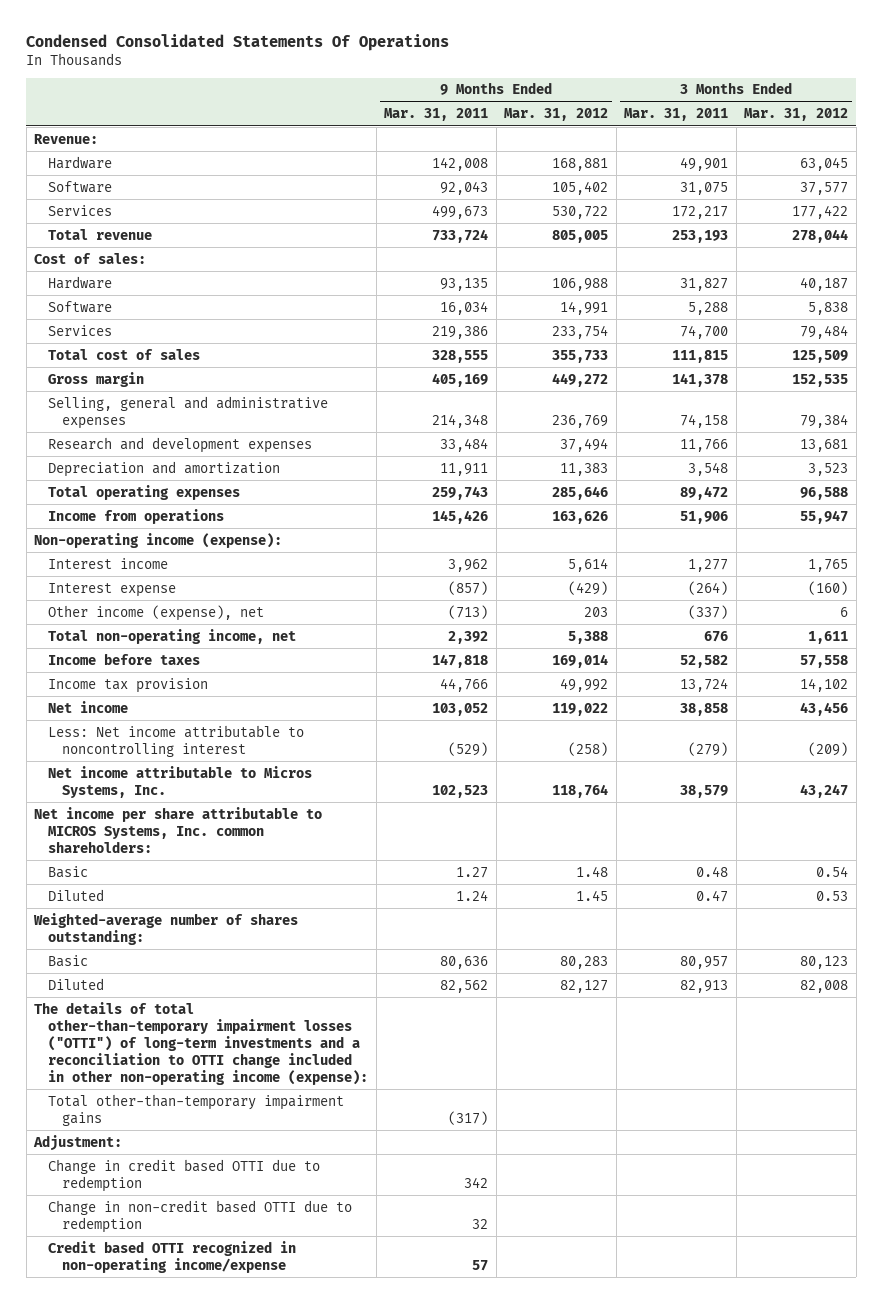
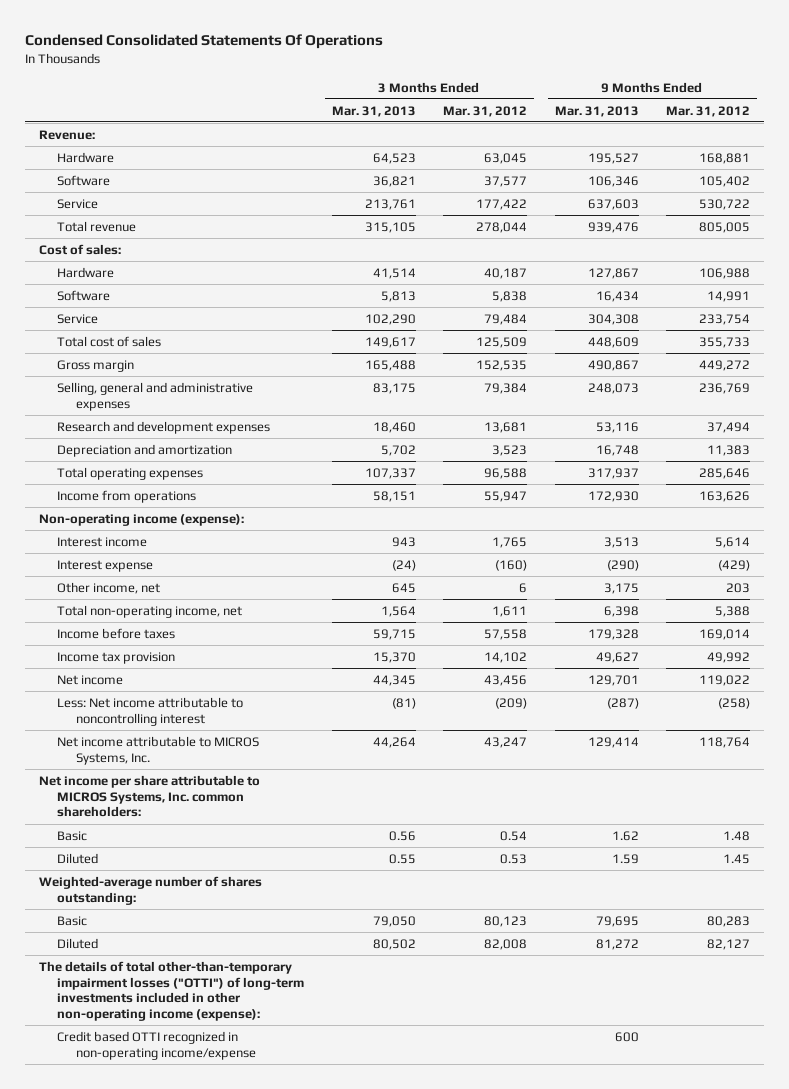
[384,108,489,122] Mar. 31, 2011 -> none
[624,108,729,122] Mar. 31, 2011 -> none
none -> [331,105,416,117] Mar. 31, 2013
none -> [554,105,639,117] Mar. 31, 2013
[48,204,113,216] Services -> [57,198,99,209] Service
[48,324,113,336] Services -> [57,313,99,324] Service
[48,604,265,621] Other income (expense), net -> [57,581,161,594] Other income, net
[48,765,313,798] Net income attributable to Micros Systems, Inc. -> [57,735,260,765] Net income attributable to MICROS Systems, Inc.
[48,1093,345,1126] Total other-than-temporary impairment gains -> none
[33,1134,123,1151] Adjustment: -> none
[48,1158,321,1192] Change in credit based OTTI due to redemption -> none
[48,1199,353,1233] Change in non-credit based OTTI due to redemption -> none
[34,1001,369,1085] The details of total other-than-temporary impairment losses ("OTTI") of long-term investments and a reconciliation to OTTI change included in other non-operating income (expense): -> [38,960,305,1022] The details of total other-than-temporary impairment losses ("OTTI") of long-term investments included in other non-operating income (expense):

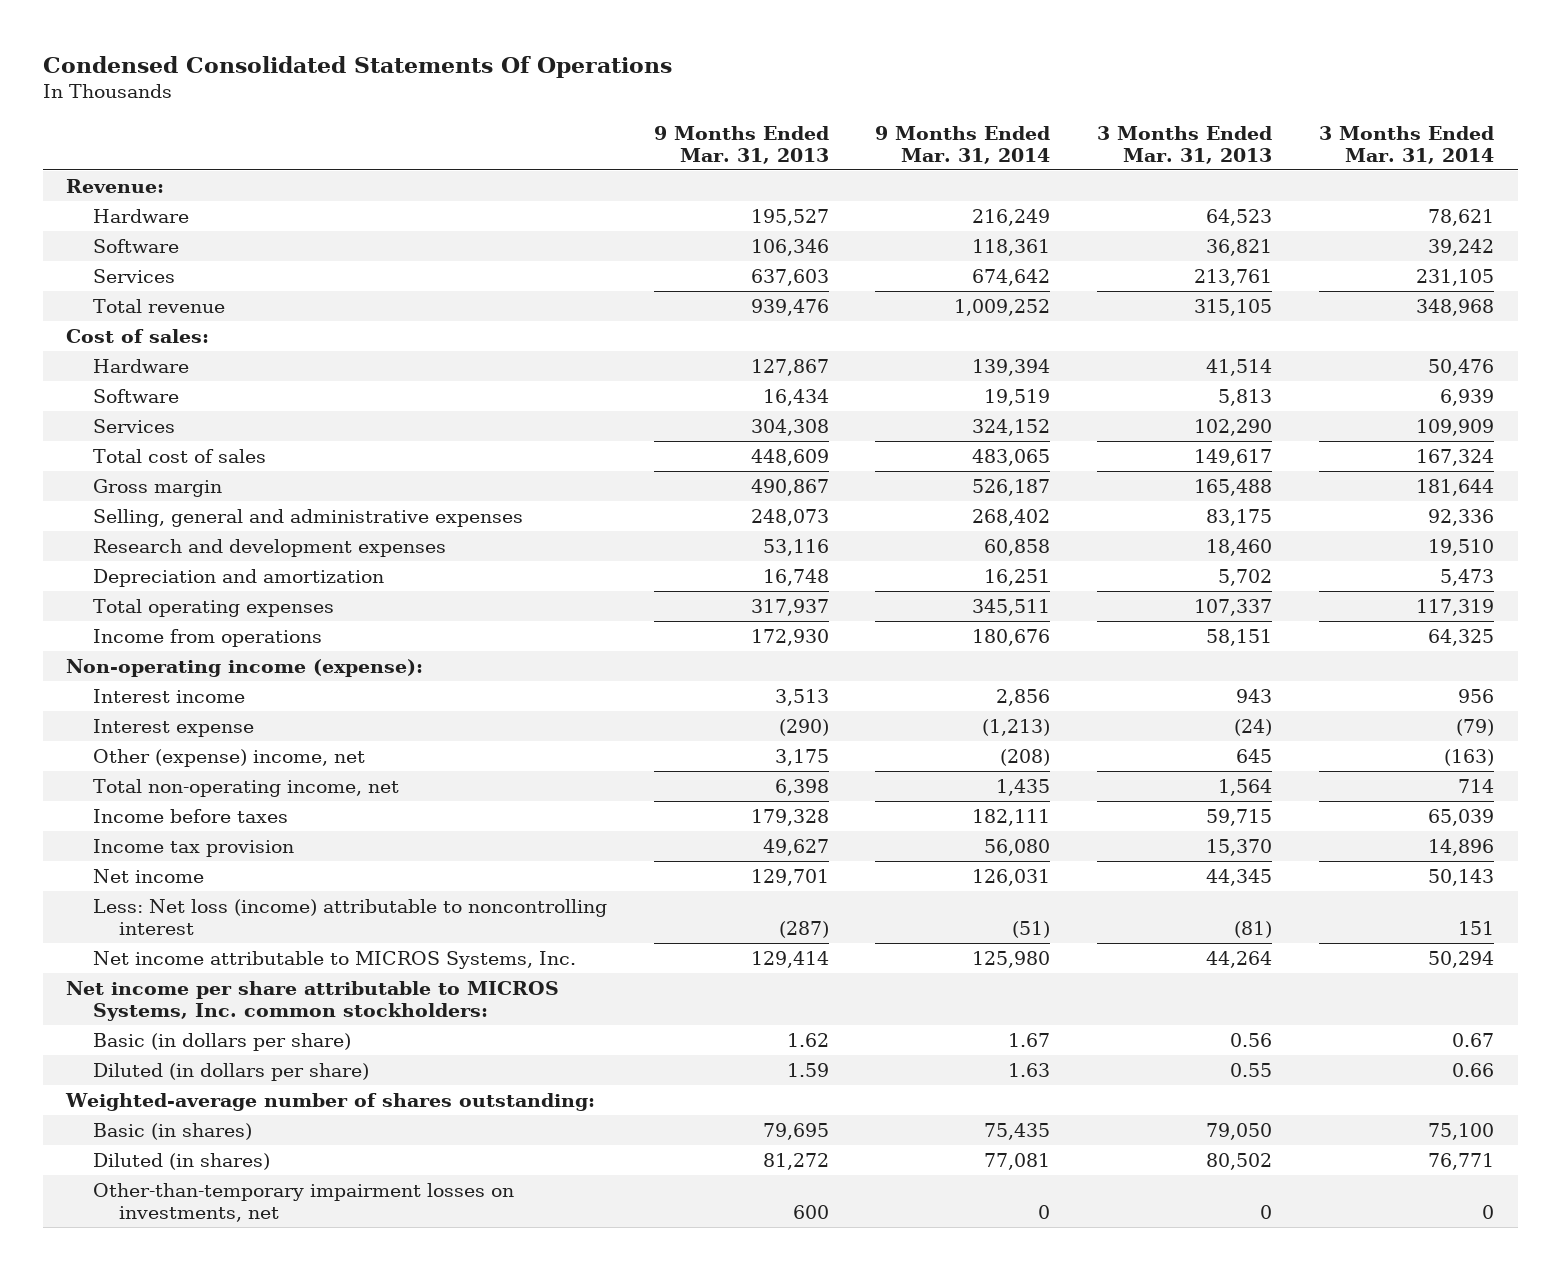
[443,105,528,117] Mar. 31, 2012 -> none
[666,105,751,117] Mar. 31, 2012 -> none
none -> [875,125,1051,164] 9 Months Ended Mar. 31, 2014
none -> [1319,125,1495,164] 3 Months Ended Mar. 31, 2014
[57,198,99,209] Service -> [92,269,175,284] Services
[57,313,99,324] Service -> [92,419,175,434] Services
[57,581,161,594] Other income, net -> [92,749,365,768] Other (expense) income, net
[57,696,244,726] Less: Net income attributable to noncontrolling interest -> [92,899,607,936] Less: Net loss (income) attributable to noncontrolling interest
[38,774,260,818] Net income per share attributable to MICROS Systems, Inc. common shareholders: -> [66,981,560,1022] Net income per share attributable to MICROS Systems, Inc. common stockholders:
[57,830,88,841] Basic -> [92,1033,351,1052] Basic (in dollars per share)
[57,852,99,864] Diluted -> [92,1063,369,1082] Diluted (in dollars per share)
[38,960,305,1022] The details of total other-than-temporary impairment losses ("OTTI") of long-term investments included in other non-operating income (expense): -> none
[57,1030,256,1060] Credit based OTTI recognized in non-operating income/expense -> none
[57,915,88,926] Basic -> [92,1123,252,1141] Basic (in shares)
[57,937,99,949] Diluted -> [92,1153,270,1171] Diluted (in shares)
none -> [92,1183,514,1223] Other-than-temporary impairment losses on investments, net

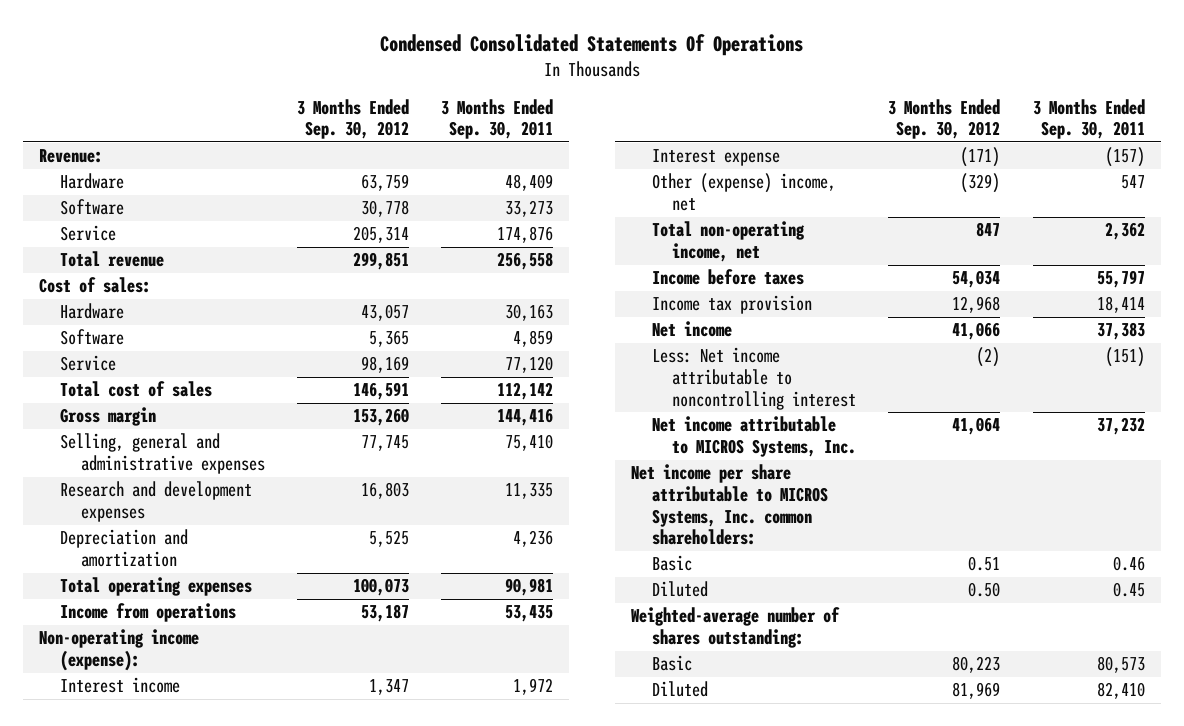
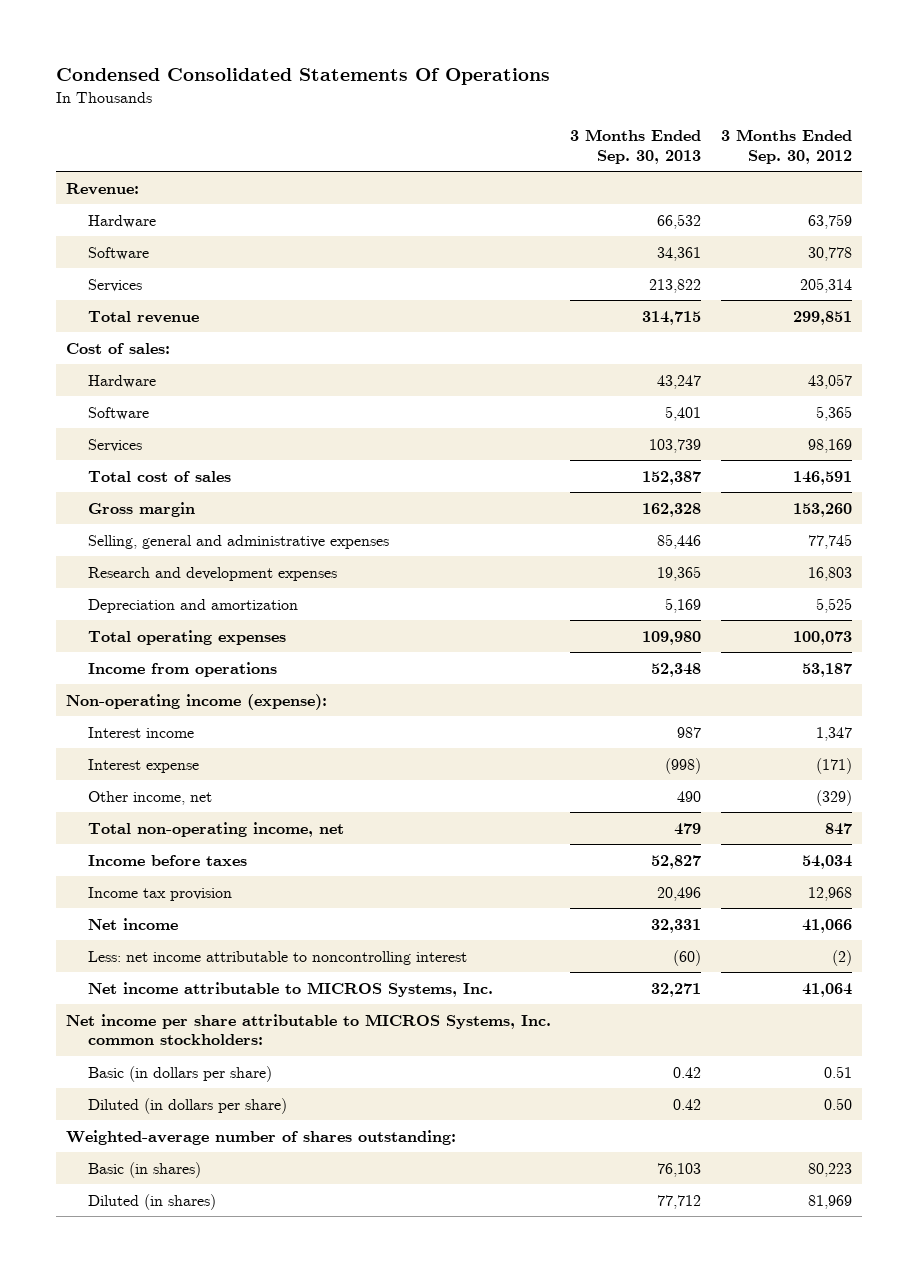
[440,98,553,140] 3 Months Ended Sep. 30, 2011 -> none
none -> [570,128,702,164] 3 Months Ended Sep. 30, 2013
[59,225,116,242] Service -> [87,278,142,292] Services
[59,355,116,372] Service -> [87,438,142,452] Services
[651,173,836,211] Other (expense) income, net -> [87,790,212,805] Other income, net
[651,347,857,410] Less: Net income attributable to noncontrolling interest -> [87,950,467,965] Less: net income attributable to noncontrolling interest
[630,464,828,546] Net income per share attributable to MICROS Systems, Inc. common shareholders: -> [65,1013,551,1046] Net income per share attributable to MICROS Systems, Inc. common stockholders:
[651,555,692,572] Basic -> [87,1065,272,1082] Basic (in dollars per share)
[651,581,708,598] Diluted -> [87,1097,287,1114] Diluted (in dollars per share)
[651,655,692,672] Basic -> [87,1161,201,1178] Basic (in shares)
[651,681,708,698] Diluted -> [87,1193,216,1210] Diluted (in shares)

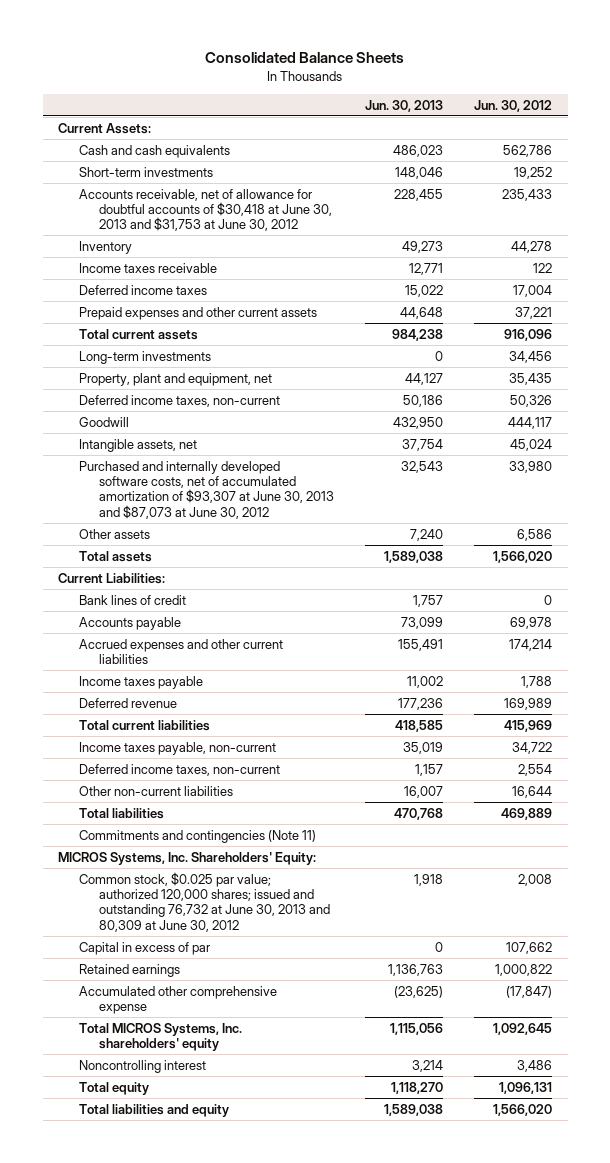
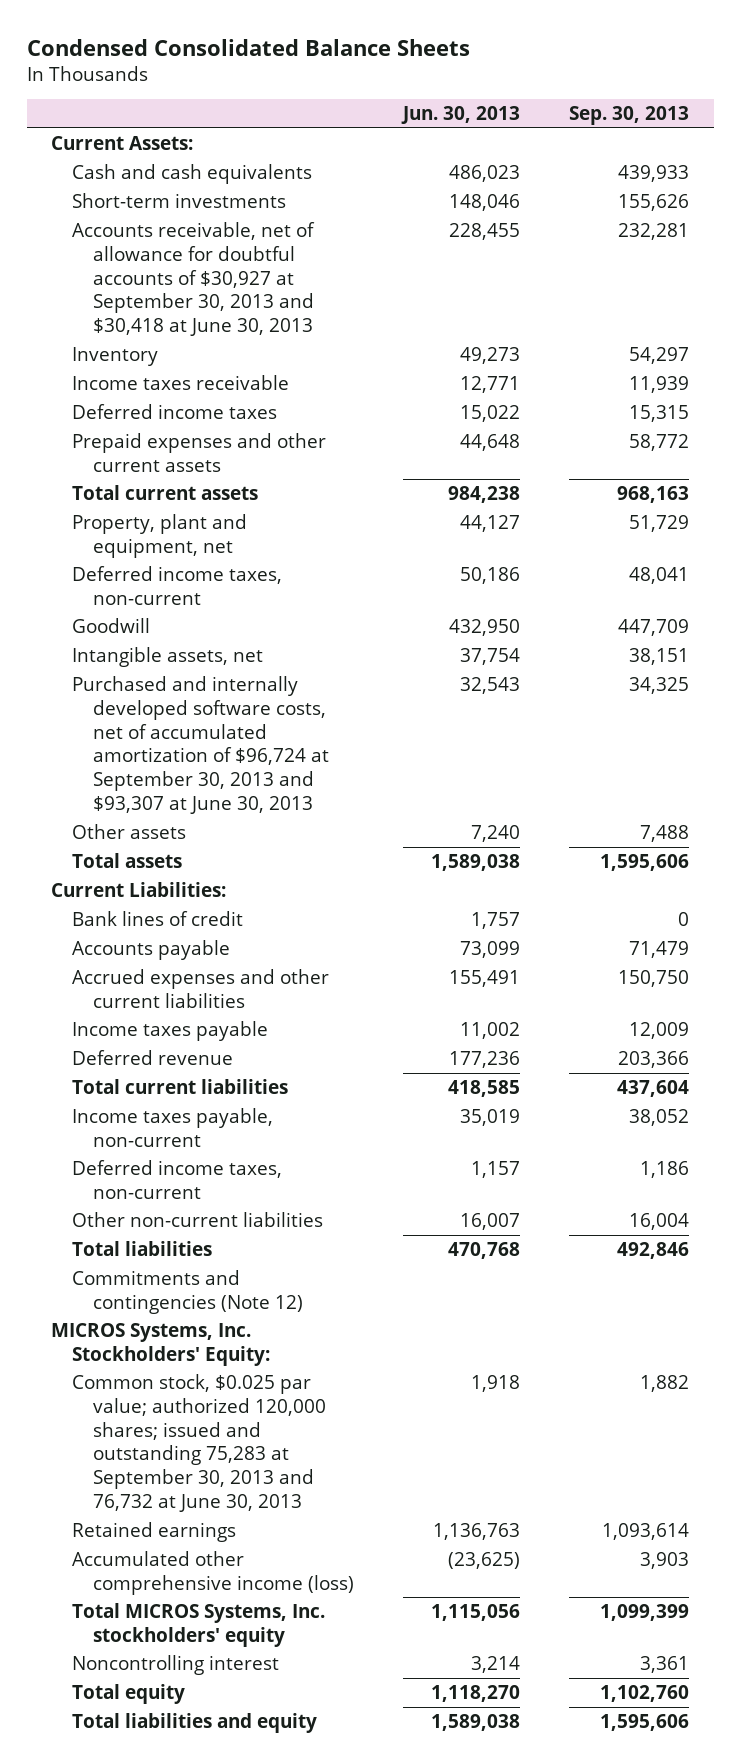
[205,52,405,64] Consolidated Balance Sheets -> [26,38,470,56] Condensed Consolidated Balance Sheets
[474,99,553,112] Jun. 30, 2012 -> none
none -> [569,106,690,126] Sep. 30, 2013
[78,188,333,232] Accounts receivable, net of allowance for doubtful accounts of $30,418 at June 30, 2013 and $31,753 at June 30, 2012 -> [72,221,316,337] Accounts receivable, net of allowance for doubtful accounts of $30,927 at September 30, 2013 and $30,418 at June 30, 2013
[78,350,211,364] Long-term investments -> none
[78,460,335,519] Purchased and internally developed software costs, net of accumulated amortization of $93,307 at June 30, 2013 and $87,073 at June 30, 2012 -> [72,675,330,815] Purchased and internally developed software costs, net of accumulated amortization of $96,724 at September 30, 2013 and $93,307 at June 30, 2013
[78,941,210,955] Capital in excess of par -> none
[78,829,316,843] Commitments and contingencies (Note 11) -> [72,1269,304,1314] Commitments and contingencies (Note 12)
[58,851,317,865] MICROS Systems, Inc. Shareholders' Equity: -> [51,1322,271,1366] MICROS Systems, Inc. Stockholders' Equity:
[78,871,331,932] Common stock, $0.025 par value; authorized 120,000 shares; issued and outstanding 76,732 at June 30, 2013 and 80,309 at June 30, 2012 -> [72,1373,327,1513] Common stock, $0.025 par value; authorized 120,000 shares; issued and outstanding 75,283 at September 30, 2013 and 76,732 at June 30, 2013
[78,985,277,1014] Accumulated other comprehensive expense -> [72,1550,355,1595] Accumulated other comprehensive income (loss)
[78,1022,242,1051] Total MICROS Systems, Inc. shareholders' equity -> [72,1602,326,1647] Total MICROS Systems, Inc. stockholders' equity

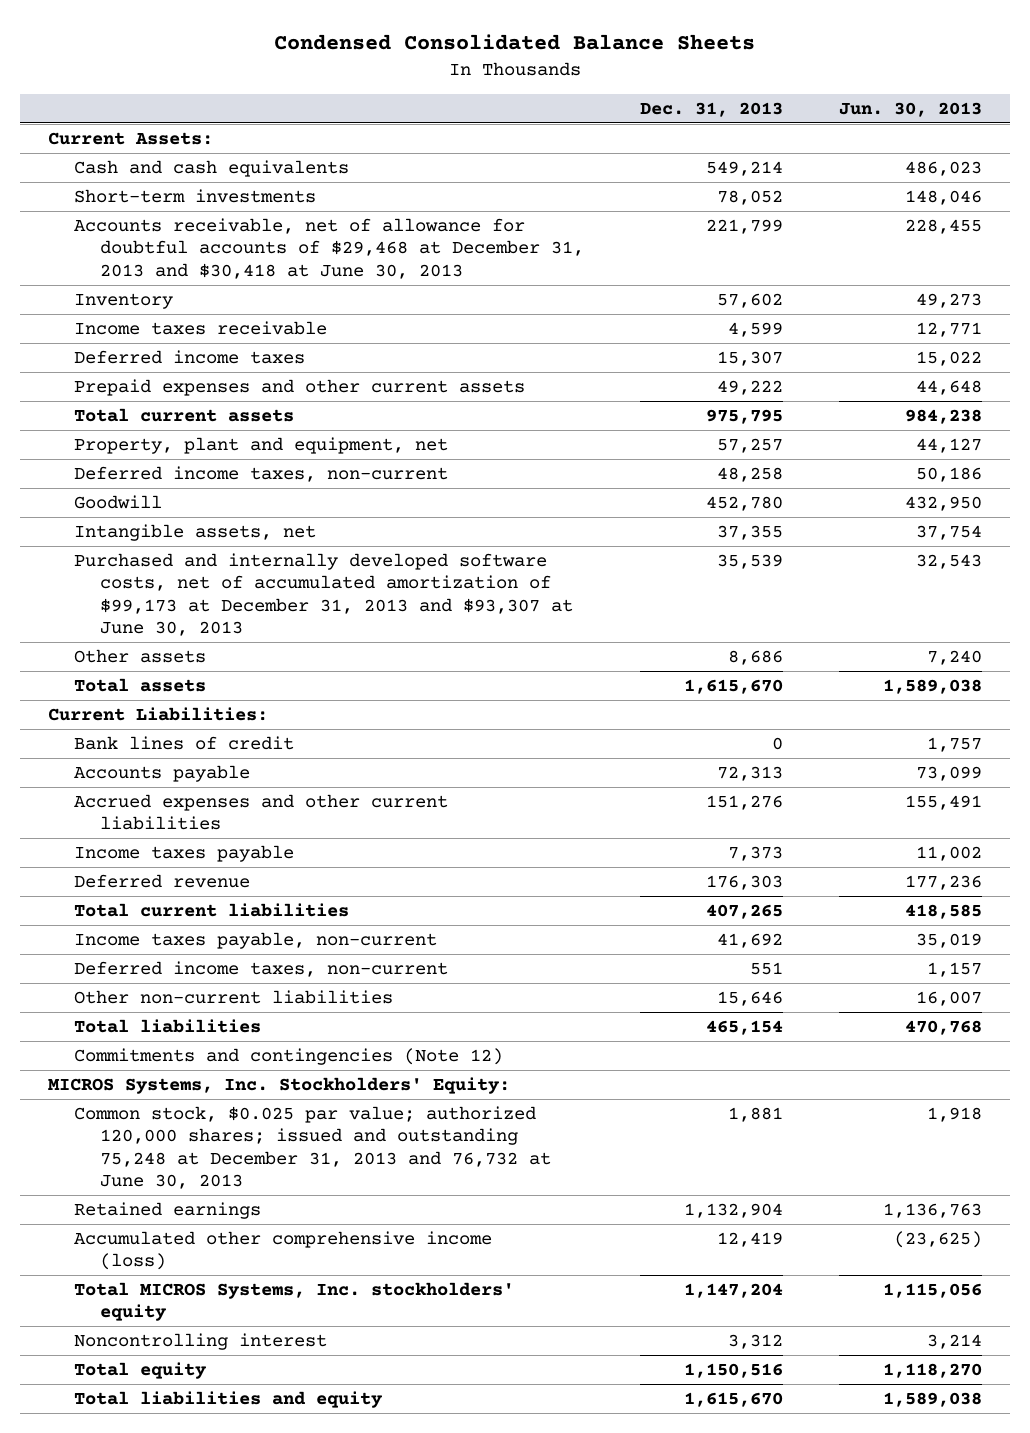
[569,106,690,126] Sep. 30, 2013 -> none
none -> [639,101,783,117] Dec. 31, 2013
[72,221,316,337] Accounts receivable, net of allowance for doubtful accounts of $30,927 at September 30, 2013 and $30,418 at June 30, 2013 -> [73,218,584,279] Accounts receivable, net of allowance for doubtful accounts of $29,468 at December 31, 2013 and $30,418 at June 30, 2013
[72,675,330,815] Purchased and internally developed software costs, net of accumulated amortization of $96,724 at September 30, 2013 and $93,307 at June 30, 2013 -> [73,553,573,636] Purchased and internally developed software costs, net of accumulated amortization of $99,173 at December 31, 2013 and $93,307 at June 30, 2013
[72,1373,327,1513] Common stock, $0.025 par value; authorized 120,000 shares; issued and outstanding 75,283 at September 30, 2013 and 76,732 at June 30, 2013 -> [73,1106,551,1189] Common stock, $0.025 par value; authorized 120,000 shares; issued and outstanding 75,248 at December 31, 2013 and 76,732 at June 30, 2013

